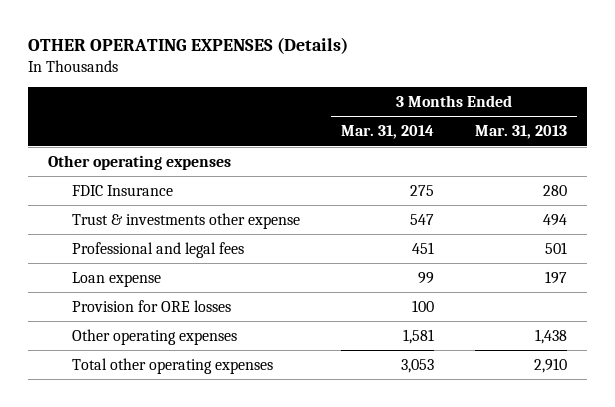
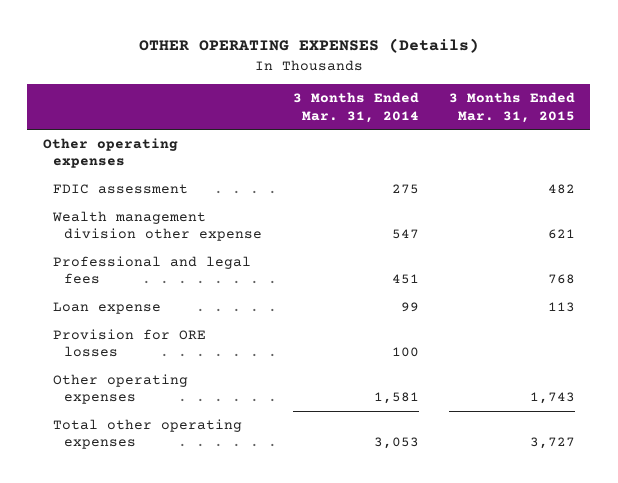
[474,125,567,140] Mar. 31, 2013 -> none
none -> [449,92,576,123] 3 Months Ended Mar. 31, 2015
[72,184,174,196] FDIC Insurance -> [53,183,189,194] FDIC assessment
[72,212,301,229] Trust & investments other expense -> [52,210,262,242] Wealth management division other expense

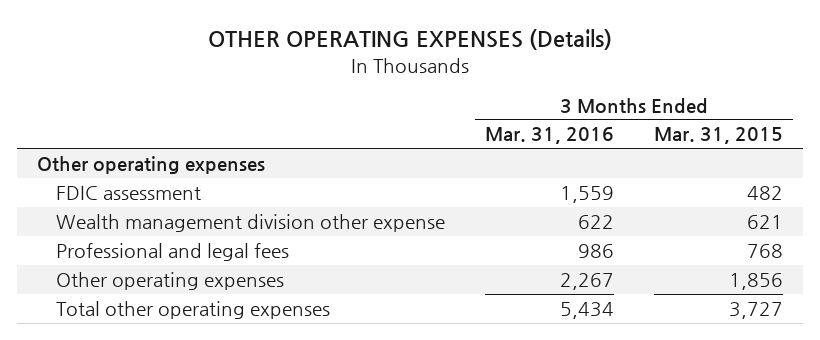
[292,92,419,123] 3 Months Ended Mar. 31, 2014 -> none
none -> [484,127,614,145] Mar. 31, 2016
[53,301,162,314] Loan expense -> none
[53,328,207,358] Provision for ORE losses -> none
[530,392,576,405] 1,743 -> [728,272,783,290] 1,856

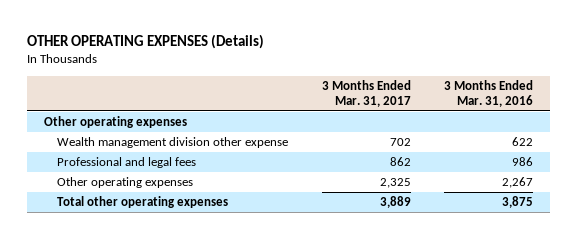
[653,127,783,145] Mar. 31, 2015 -> none
none -> [321,80,411,107] 3 Months Ended Mar. 31, 2017
[55,185,201,200] FDIC assessment -> none
[559,301,614,319] 5,434 -> [501,196,533,209] 3,875

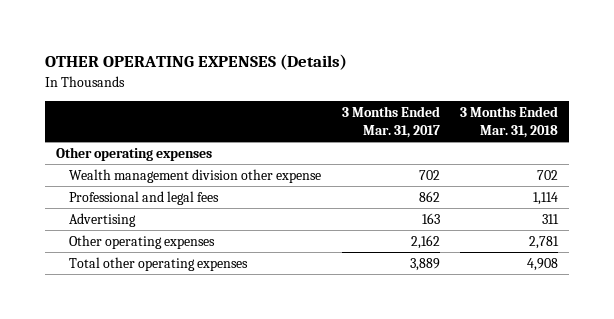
[443,80,533,107] 3 Months Ended Mar. 31, 2016 -> none
none -> [460,105,559,138] 3 Months Ended Mar. 31, 2018
none -> [68,213,136,228] Advertising
[379,178,411,189] 2,325 -> [410,235,440,250] 2,162

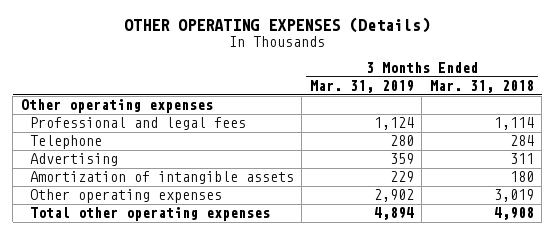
[341,105,440,138] 3 Months Ended Mar. 31, 2017 -> none
none -> [309,80,414,94] Mar. 31, 2019
[68,169,321,184] Wealth management division other expense -> none
none -> [29,135,102,150] Telephone
none -> [29,171,294,185] Amortization of intangible assets
[529,236,560,250] 2,781 -> [493,189,534,203] 3,019

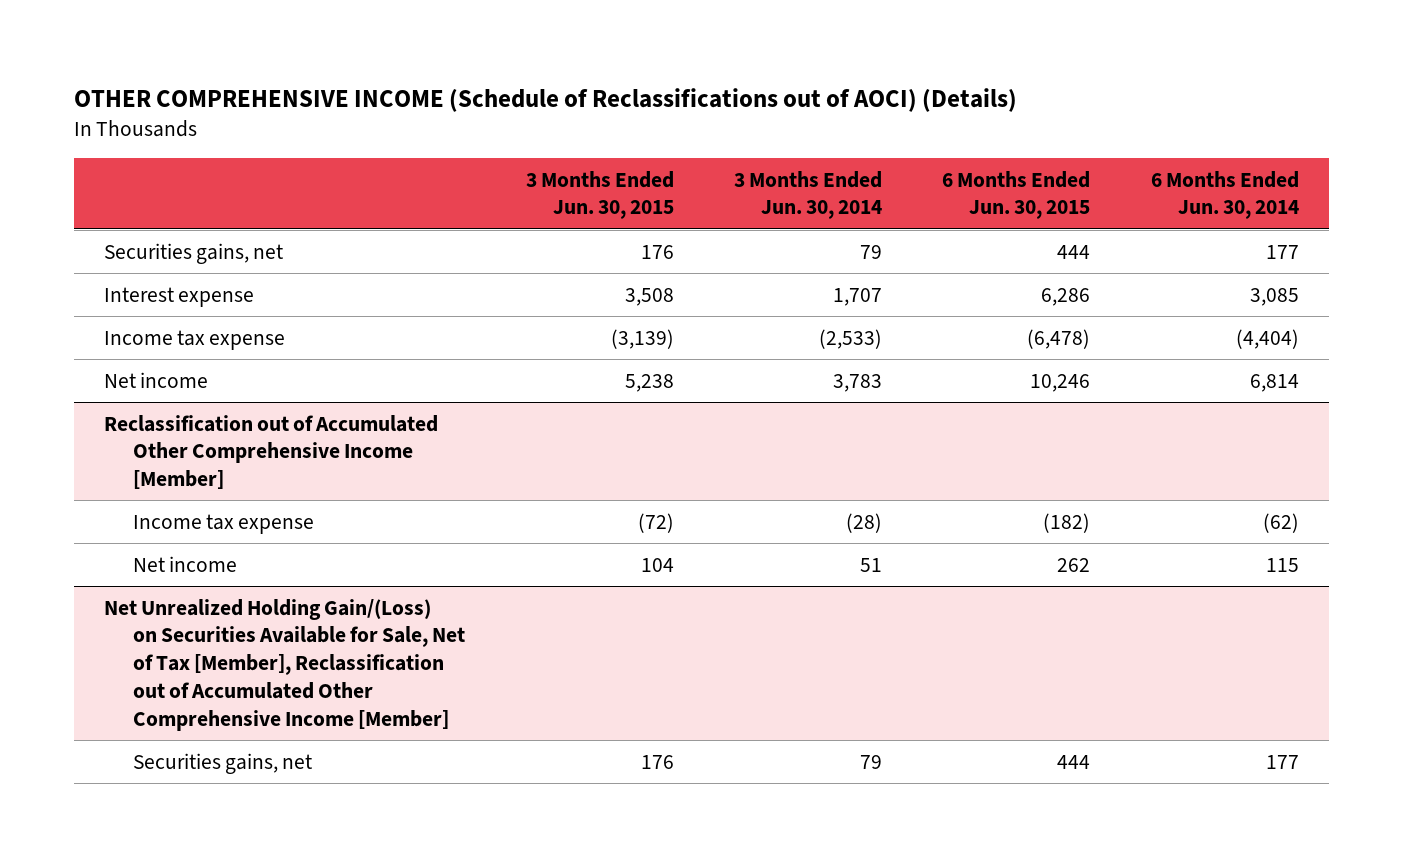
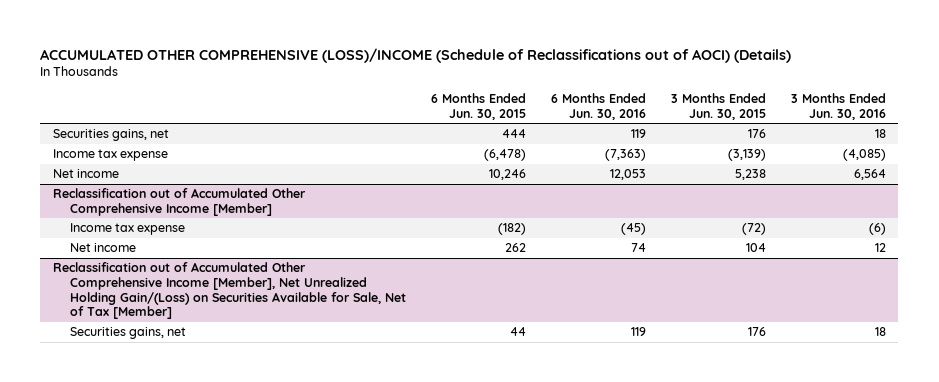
[73,88,1017,113] OTHER COMPREHENSIVE INCOME (Schedule of Reclassifications out of AOCI) (Details) -> [40,47,792,63] ACCUMULATED OTHER COMPREHENSIVE (LOSS)/INCOME (Schedule of Reclassifications out of AOCI) (Details)
[734,170,883,220] 3 Months Ended Jun. 30, 2014 -> none
[1150,170,1299,220] 6 Months Ended Jun. 30, 2014 -> none
none -> [550,93,646,120] 6 Months Ended Jun. 30, 2016
none -> [790,93,886,120] 3 Months Ended Jun. 30, 2016
[103,286,254,307] Interest expense -> none
[103,598,466,731] Net Unrealized Holding Gain/(Loss) on Securities Available for Sale, Net of Tax [Member], Reclassification out of Accumulated Other Comprehensive Income [Member] -> [52,262,406,320] Reclassification out of Accumulated Other Comprehensive Income [Member], Net Unrealized Holding Gain/(Loss) on Securities Available for Sale, Net of Tax [Member]
[1057,754,1091,769] 444 -> [509,327,526,337] 44

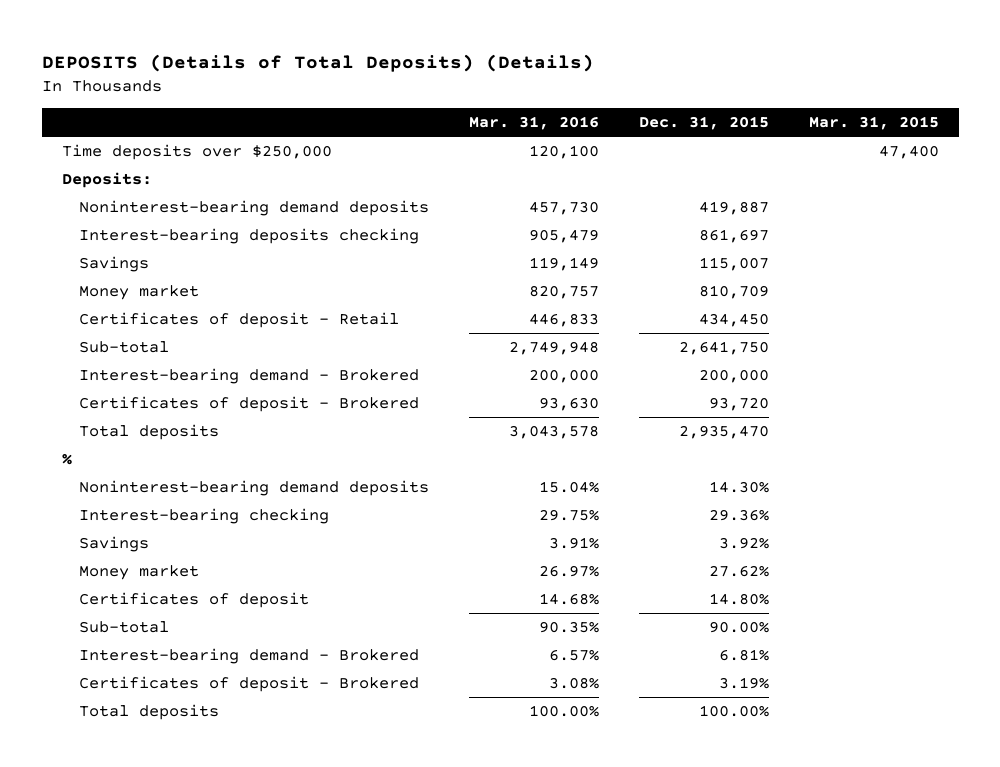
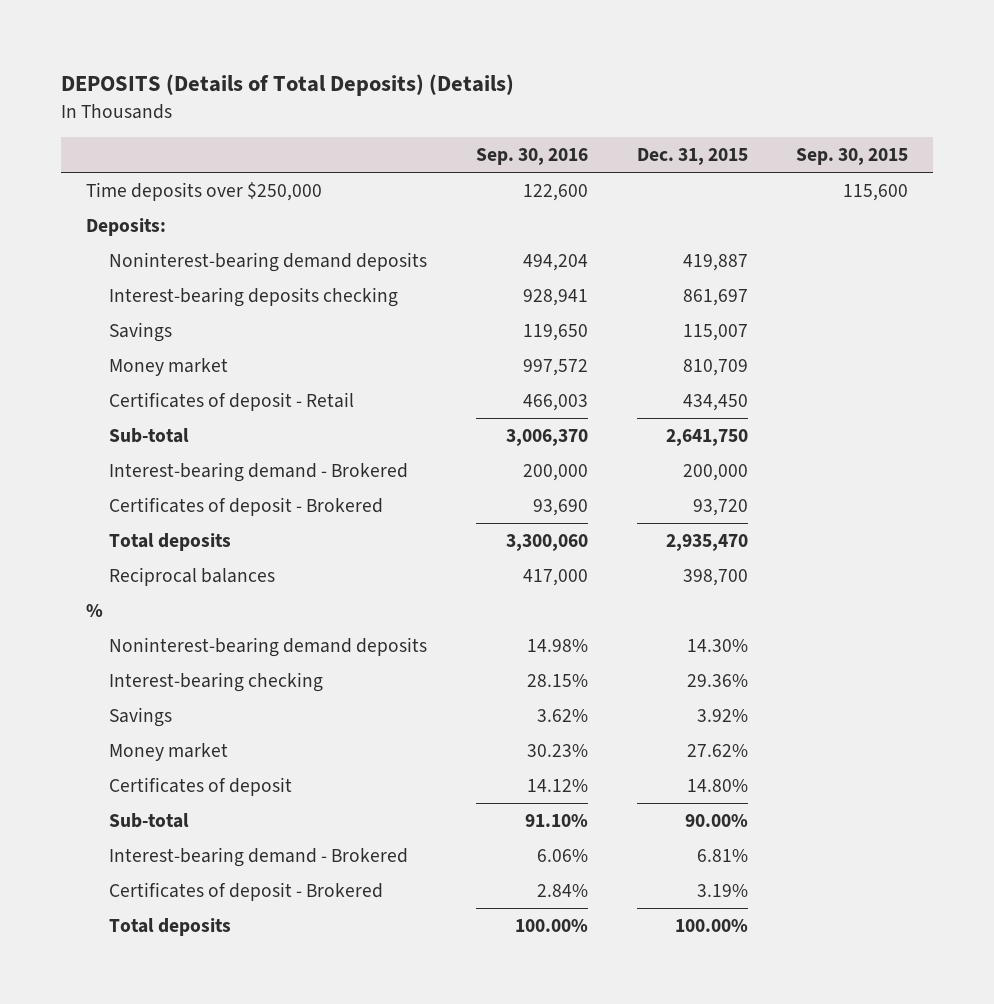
[468,116,599,131] Mar. 31, 2016 -> none
[808,116,939,131] Mar. 31, 2015 -> none
none -> [475,148,588,166] Sep. 30, 2016
none -> [796,148,909,166] Sep. 30, 2015
none -> [108,566,275,586] Reciprocal balances

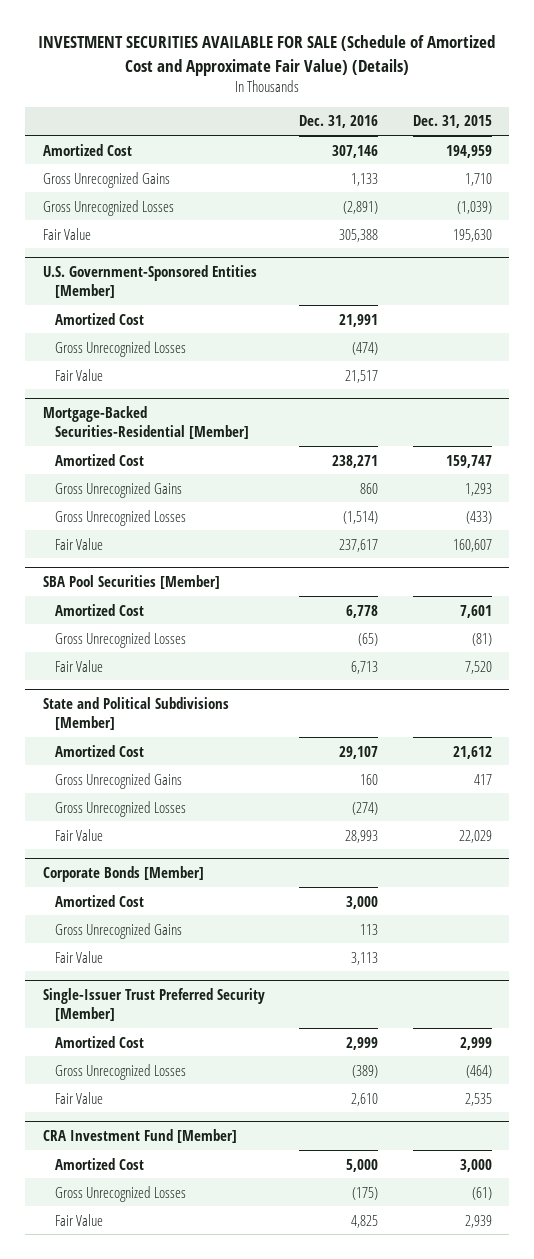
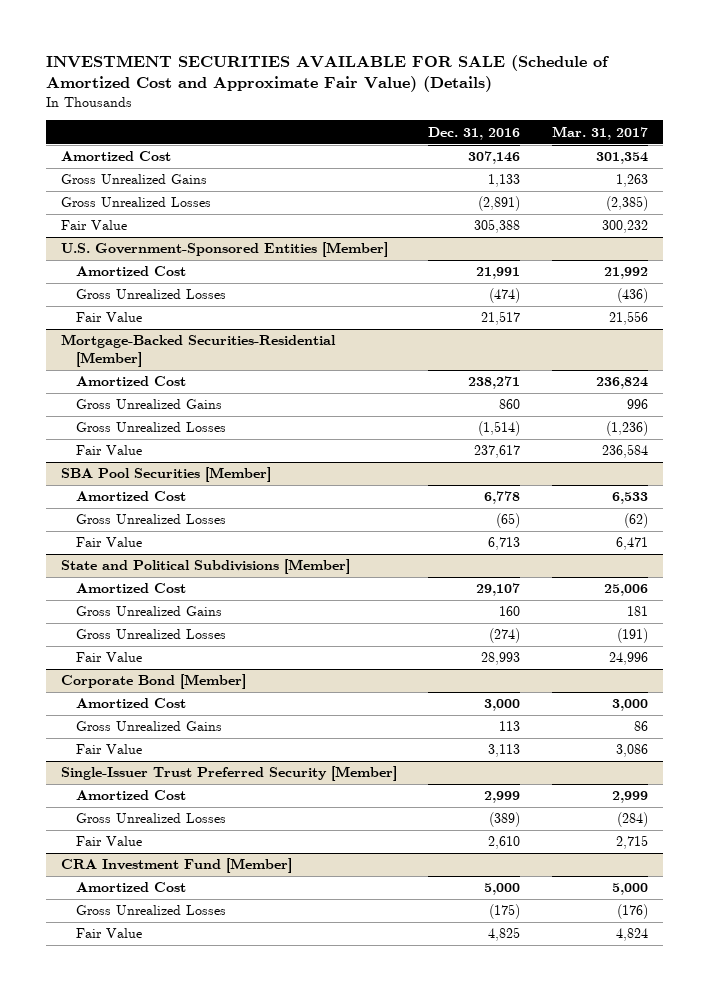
[412,115,492,129] Dec. 31, 2015 -> none
none -> [551,125,648,140] Mar. 31, 2017
[42,171,170,188] Gross Unrecognized Gains -> [61,174,208,185] Gross Unrealized Gains
[42,199,174,216] Gross Unrecognized Losses -> [61,197,212,208] Gross Unrealized Losses
[55,340,187,357] Gross Unrecognized Losses -> [76,289,227,300] Gross Unrealized Losses
[55,481,183,498] Gross Unrecognized Gains -> [76,399,223,410] Gross Unrealized Gains
[55,509,187,526] Gross Unrecognized Losses -> [76,422,227,433] Gross Unrealized Losses
[55,631,187,648] Gross Unrecognized Losses -> [76,514,227,525] Gross Unrealized Losses
[55,772,183,789] Gross Unrecognized Gains -> [76,606,223,617] Gross Unrealized Gains
[55,800,187,817] Gross Unrecognized Losses -> [76,629,227,640] Gross Unrealized Losses
[42,866,204,883] Corporate Bonds [Member] -> [61,674,247,690] Corporate Bond [Member]
[55,922,183,939] Gross Unrecognized Gains -> [76,721,223,732] Gross Unrealized Gains
[55,1063,187,1080] Gross Unrecognized Losses -> [76,813,227,824] Gross Unrealized Losses
[55,1185,187,1202] Gross Unrecognized Losses -> [76,905,227,916] Gross Unrealized Losses

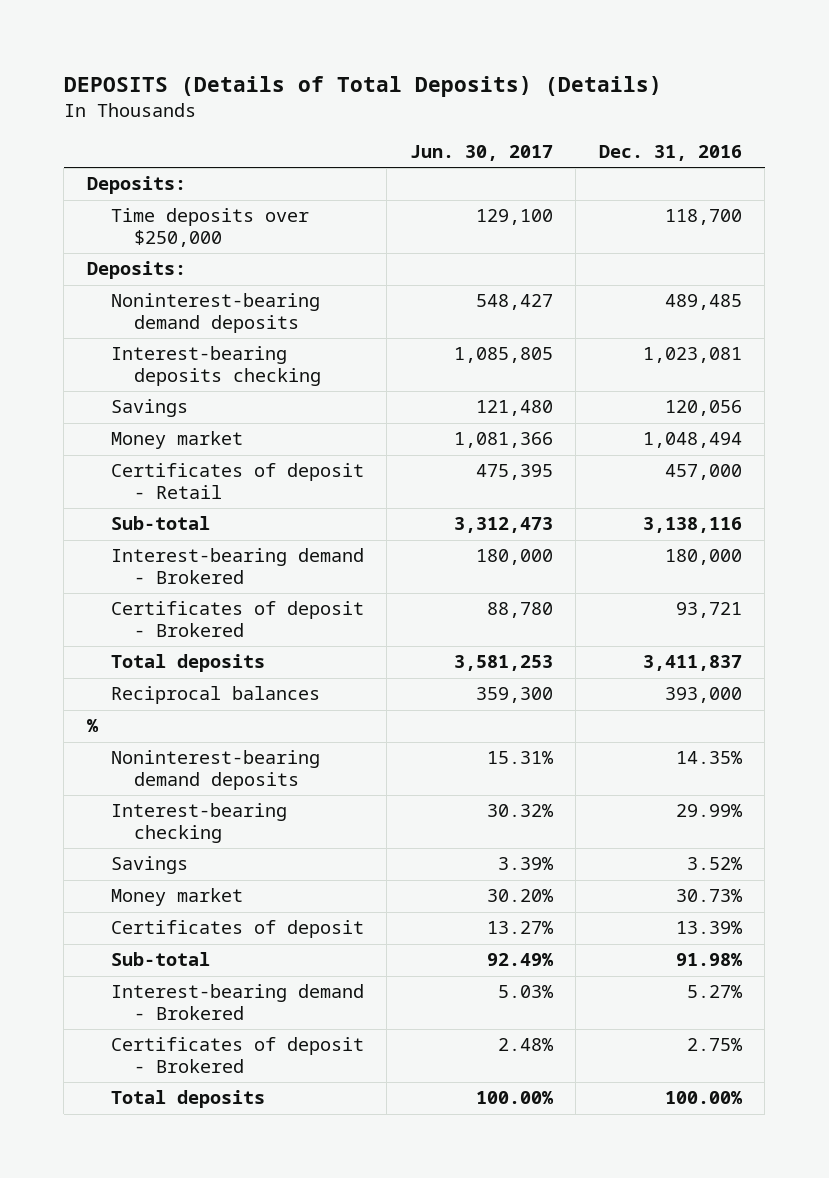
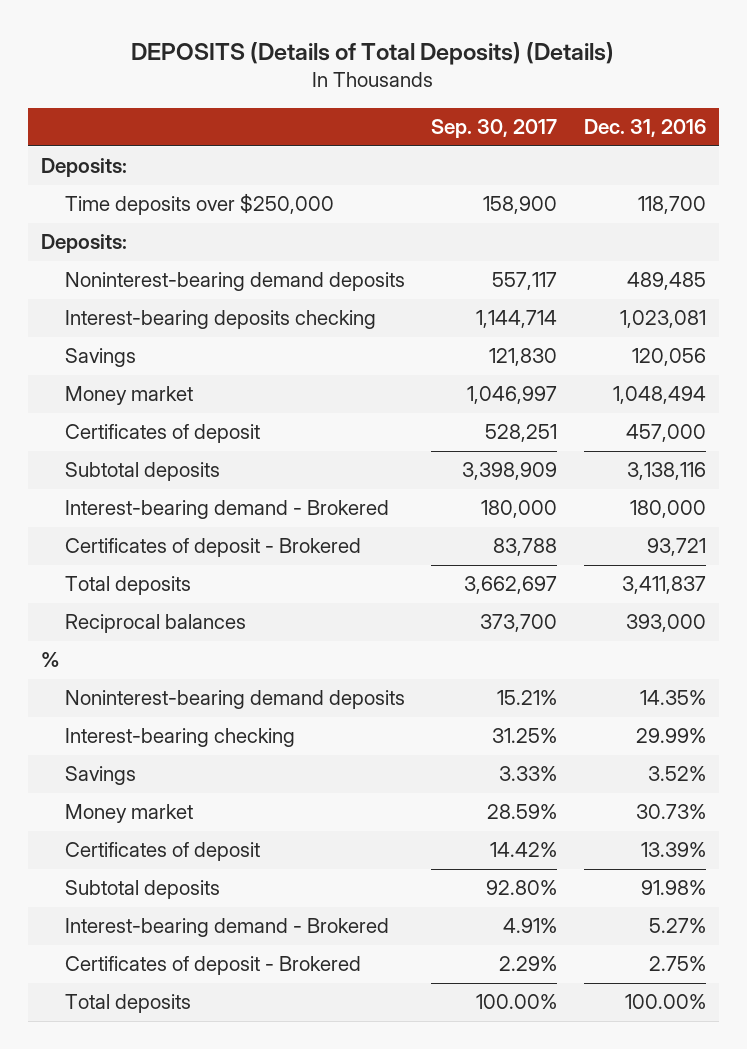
[409,145,553,162] Jun. 30, 2017 -> none
none -> [431,119,558,139] Sep. 30, 2017
[110,463,364,500] Certificates of deposit - Retail -> [65,424,261,444] Certificates of deposit
[110,516,210,531] Sub-total -> [65,462,221,482] Subtotal deposits
[110,952,210,967] Sub-total -> [65,880,221,900] Subtotal deposits

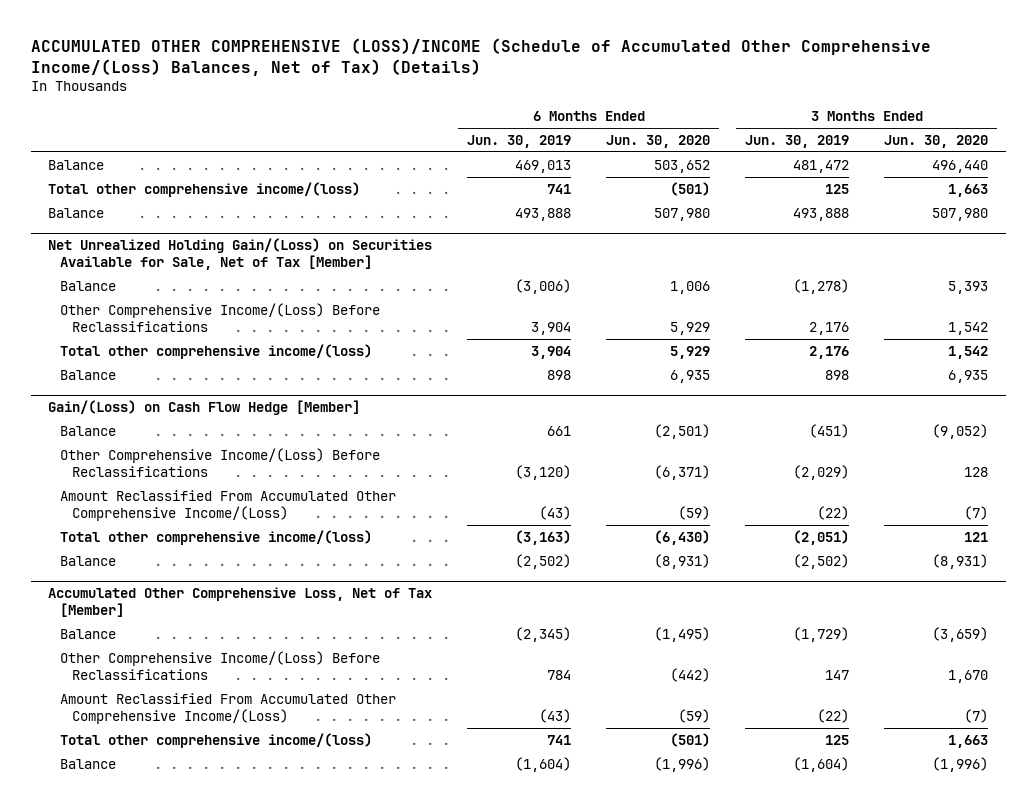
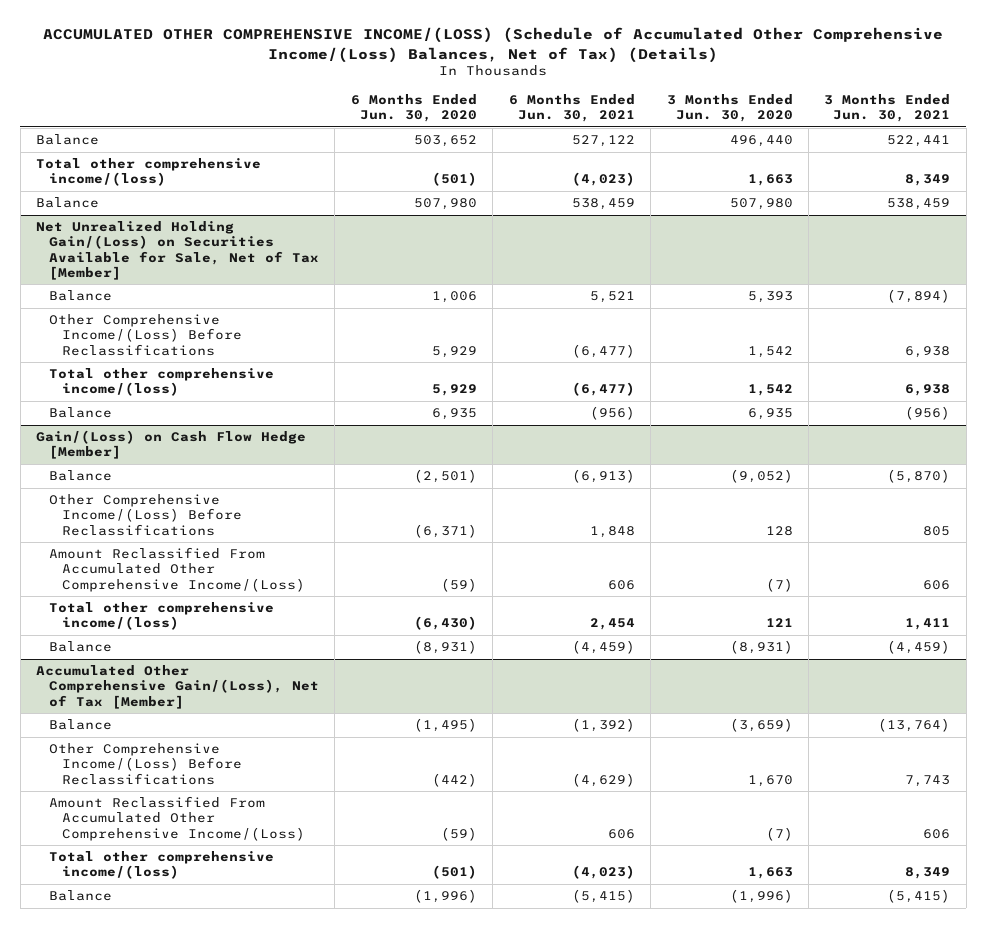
[30,37,931,76] ACCUMULATED OTHER COMPREHENSIVE (LOSS)/INCOME (Schedule of Accumulated Other Comprehensive Income/(Loss) Balances, Net of Tax) (Details) -> [43,27,944,63] ACCUMULATED OTHER COMPREHENSIVE INCOME/(LOSS) (Schedule of Accumulated Other Comprehensive Income/(Loss) Balances, Net of Tax) (Details)
[467,135,572,149] Jun. 30, 2019 -> none
[745,135,850,149] Jun. 30, 2019 -> none
none -> [508,93,635,123] 6 Months Ended Jun. 30, 2021
none -> [824,93,951,123] 3 Months Ended Jun. 30, 2021
[48,587,433,618] Accumulated Other Comprehensive Loss, Net of Tax [Member] -> [36,665,319,709] Accumulated Other Comprehensive Gain/(Loss), Net of Tax [Member]

